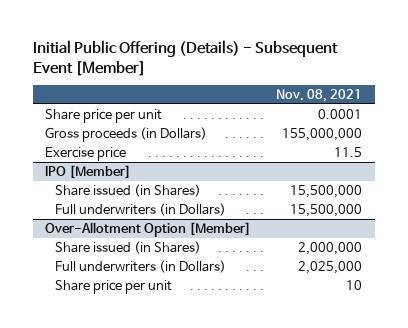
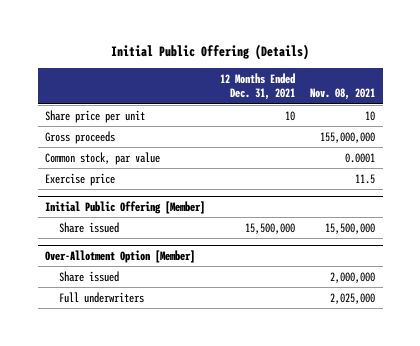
[32,39,338,76] Initial Public Offering (Details) - Subsequent Event [Member] -> [111,44,310,61] Initial Public Offering (Details)
none -> [220,72,296,101] 12 Months Ended Dec. 31, 2021
[318,108,363,119] 0.0001 -> [365,110,376,121] 10
[45,126,208,142] Gross proceeds (in Dollars) -> [45,130,116,144] Gross proceeds
none -> [45,151,161,165] Common stock, par value
[54,202,226,216] Full underwriters (in Dollars) -> none
[45,164,132,179] IPO [Member] -> [45,200,206,214] Initial Public Offering [Member]
[54,183,201,197] Share issued (in Shares) -> [58,221,119,233] Share issued
[54,279,172,294] Share price per unit -> none
[54,240,201,254] Share issued (in Shares) -> [58,270,119,282] Share issued
[54,259,226,273] Full underwriters (in Dollars) -> [58,291,144,303] Full underwriters

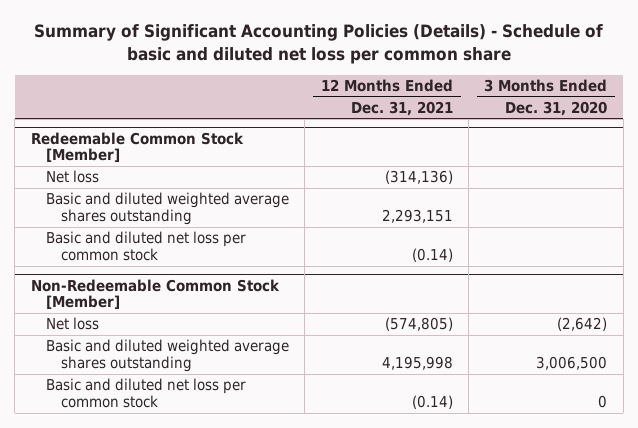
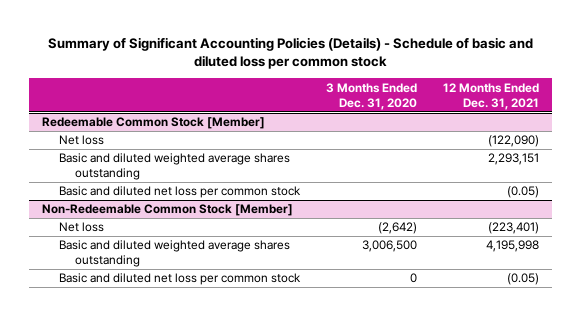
[34,24,604,65] Summary of Significant Accounting Policies (Details) - Schedule of basic and diluted net loss per common share -> [47,36,533,70] Summary of Significant Accounting Policies (Details) - Schedule of basic and diluted loss per common stock
[384,170,453,185] (314,136) -> [487,135,539,148] (122,090)
[411,247,453,262] (0.14) -> [506,186,539,199] (0.05)
[384,317,453,332] (574,805) -> [487,222,539,235] (223,401)
[411,394,453,409] (0.14) -> [506,273,539,286] (0.05)

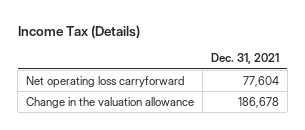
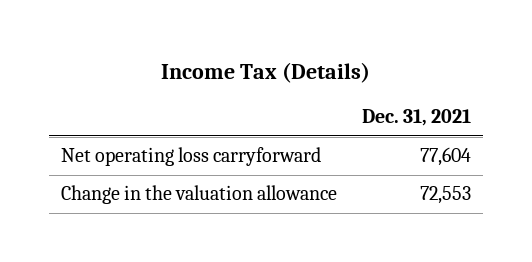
[237,96,279,108] 186,678 -> [419,186,471,205] 72,553

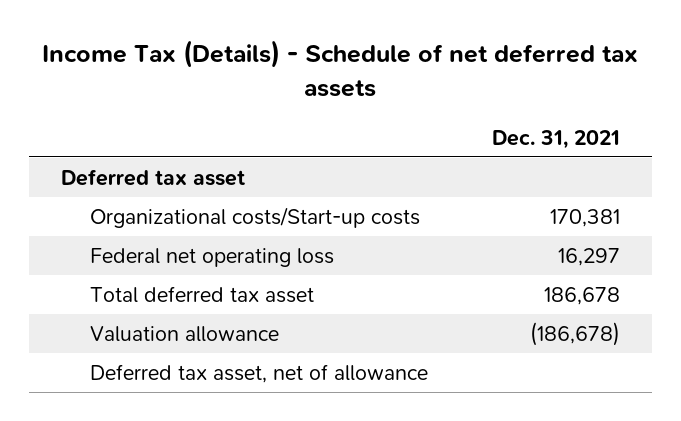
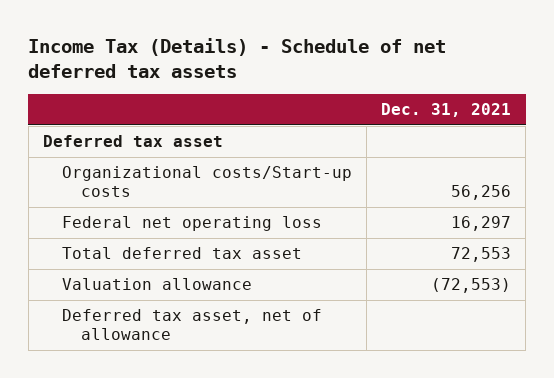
[549,209,620,228] 170,381 -> [451,185,512,201] 56,256
[543,287,620,306] 186,678 -> [451,247,512,263] 72,553
[529,322,620,347] (186,678) -> [431,278,512,294] (72,553)

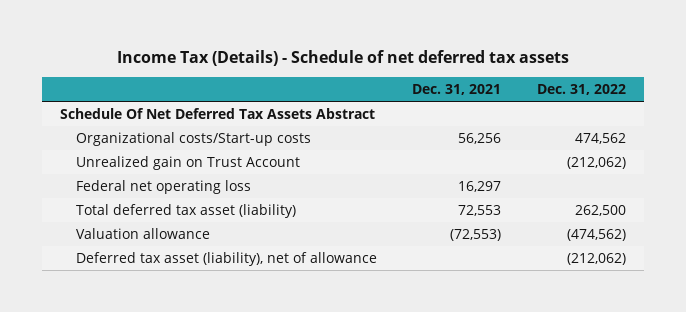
none -> [537,84,627,96] Dec. 31, 2022
[42,135,223,148] Deferred tax asset -> none
none -> [59,107,375,119] Schedule Of Net Deferred Tax Assets Abstract
none -> [75,155,300,170] Unrealized gain on Trust Account
[61,247,302,260] Total deferred tax asset -> [75,203,296,218] Total deferred tax asset (liability)
[61,309,322,341] Deferred tax asset, net of allowance -> [75,251,377,266] Deferred tax asset (liability), net of allowance

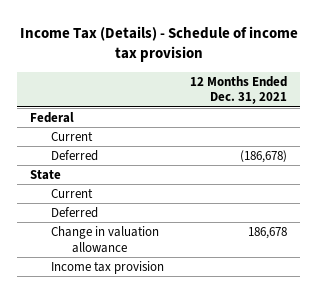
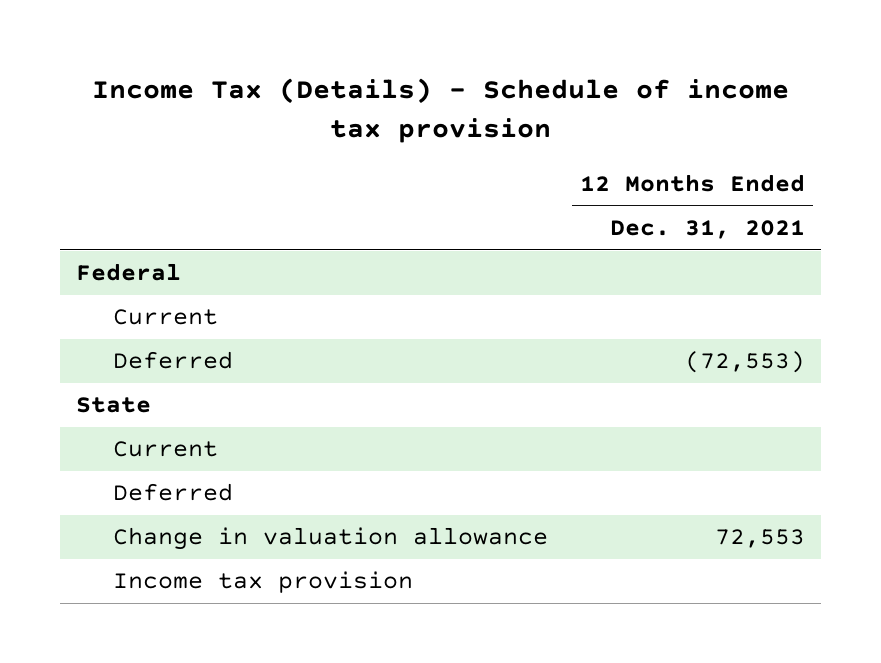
[240,150,288,164] (186,678) -> [685,351,806,374] (72,553)
[248,227,288,240] 186,678 -> [715,529,806,549] 72,553

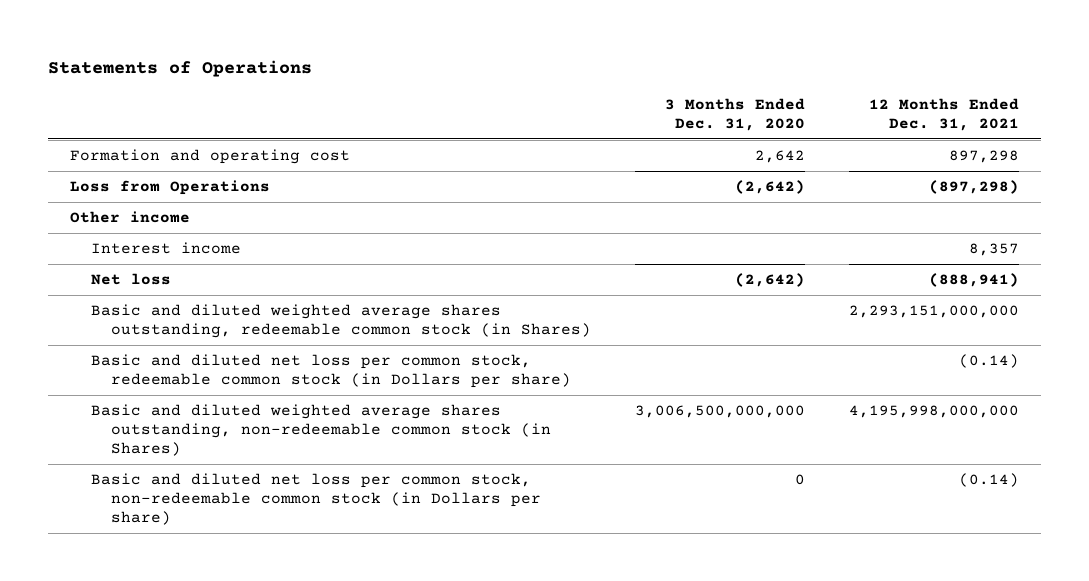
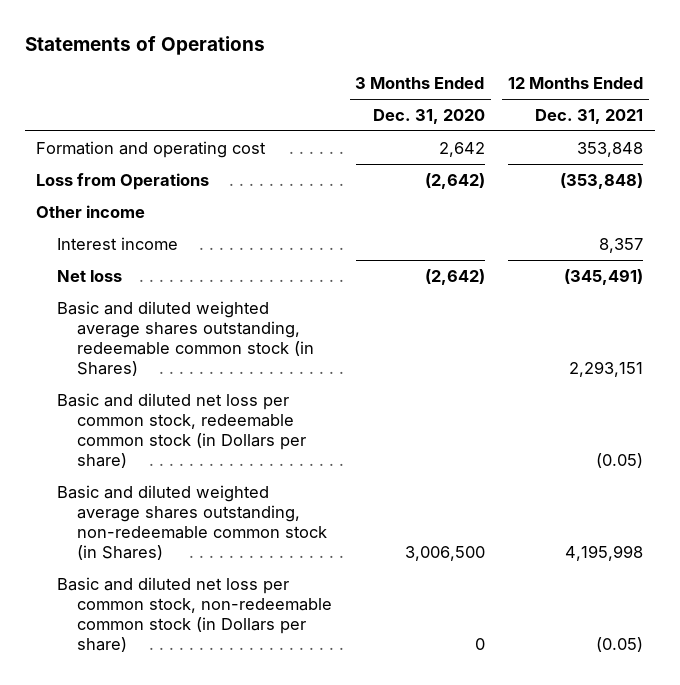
[948,150,1019,164] 897,298 -> [577,142,644,158] 353,848
[928,180,1019,195] (897,298) -> [560,173,644,190] (353,848)
[928,273,1019,288] (888,941) -> [564,269,644,286] (345,491)
[848,305,1019,319] 2,293,151,000,000 -> [569,361,644,378] 2,293,151
[958,354,1019,369] (0.14) -> [596,453,644,469] (0.05)
[635,405,806,419] 3,006,500,000,000 -> [404,546,485,562] 3,006,500
[848,405,1019,419] 4,195,998,000,000 -> [565,545,644,562] 4,195,998
[958,473,1019,488] (0.14) -> [596,637,644,653] (0.05)

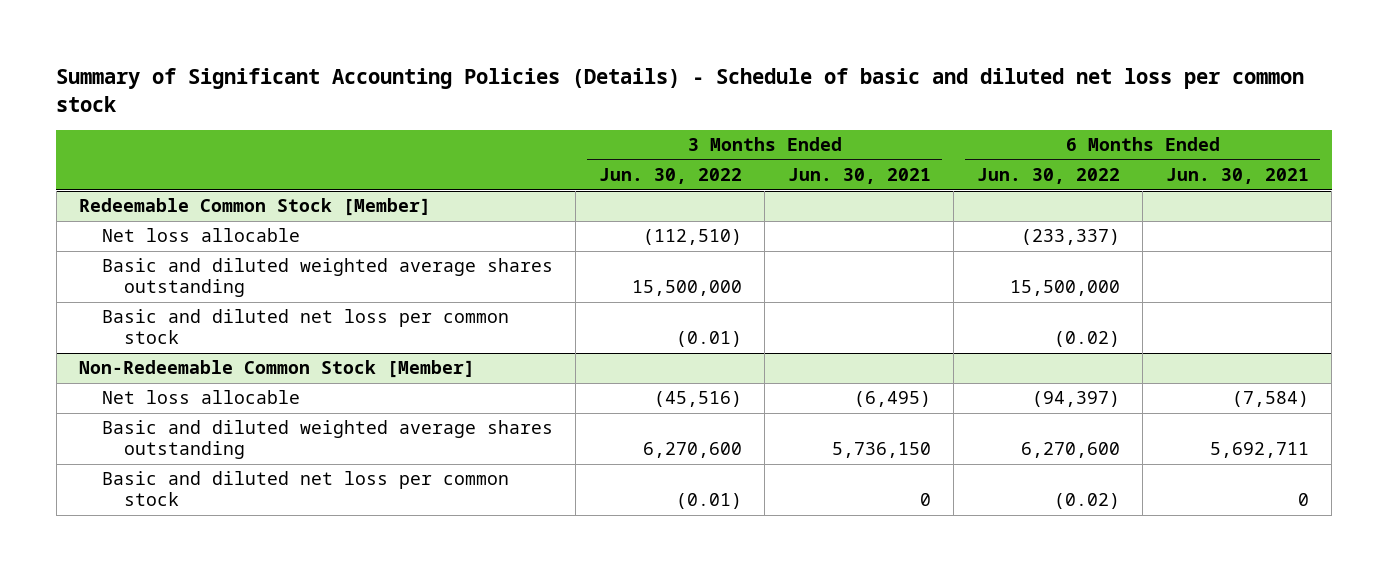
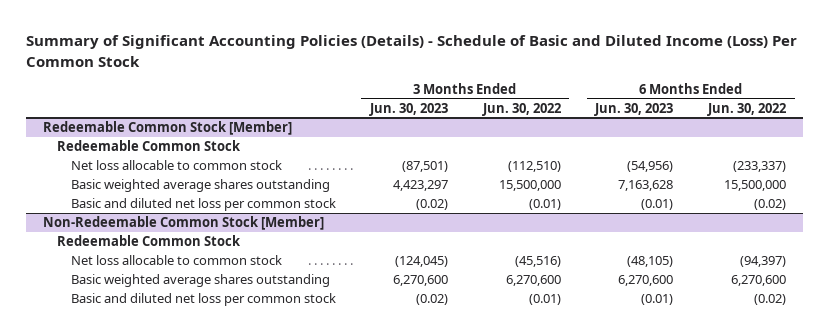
[56,68,1305,112] Summary of Significant Accounting Policies (Details) - Schedule of basic and diluted net loss per common stock -> [25,35,797,67] Summary of Significant Accounting Policies (Details) - Schedule of Basic and Diluted Income (Loss) Per Common Stock
[787,168,931,185] Jun. 30, 2021 -> none
[1165,168,1309,185] Jun. 30, 2021 -> none
none -> [369,102,449,116] Jun. 30, 2023
none -> [594,102,674,116] Jun. 30, 2023
none -> [56,140,241,152] Redeemable Common Stock
[101,228,300,243] Net loss allocable -> [70,160,282,171] Net loss allocable to common stock
[101,258,553,297] Basic and diluted weighted average shares outstanding -> [70,179,330,193] Basic weighted average shares outstanding
none -> [56,235,241,247] Redeemable Common Stock
[101,390,300,405] Net loss allocable -> [70,255,282,266] Net loss allocable to common stock
[101,420,553,459] Basic and diluted weighted average shares outstanding -> [70,274,330,288] Basic weighted average shares outstanding

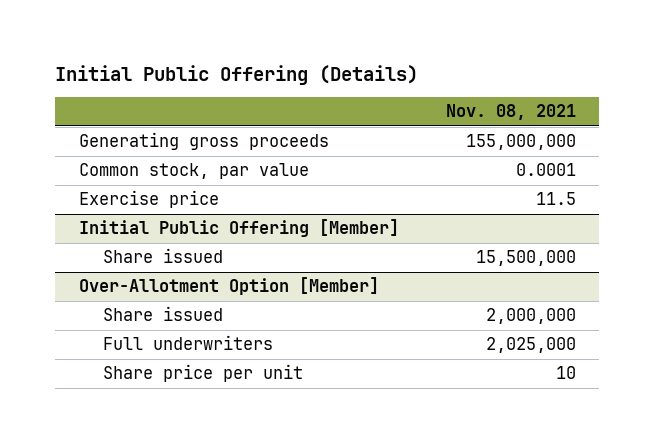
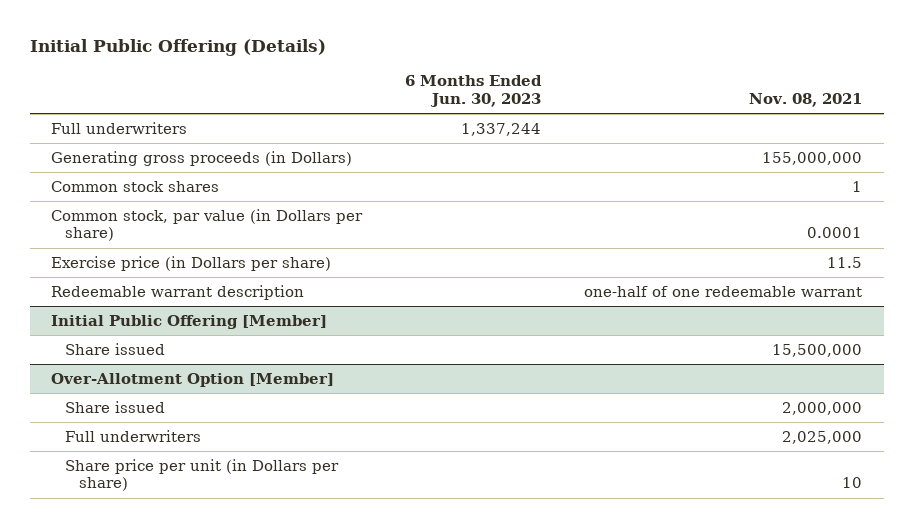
none -> [405,75,543,108] 6 Months Ended Jun. 30, 2023
none -> [51,121,188,134] Full underwriters
[78,132,329,151] Generating gross proceeds -> [51,150,353,166] Generating gross proceeds (in Dollars)
none -> [51,180,220,192] Common stock shares
[78,163,309,180] Common stock, par value -> [51,208,364,242] Common stock, par value (in Dollars per share)
[78,190,219,209] Exercise price -> [51,255,332,271] Exercise price (in Dollars per share)
none -> [51,284,305,300] Redeemable warrant description
[102,364,303,383] Share price per unit -> [65,458,340,492] Share price per unit (in Dollars per share)

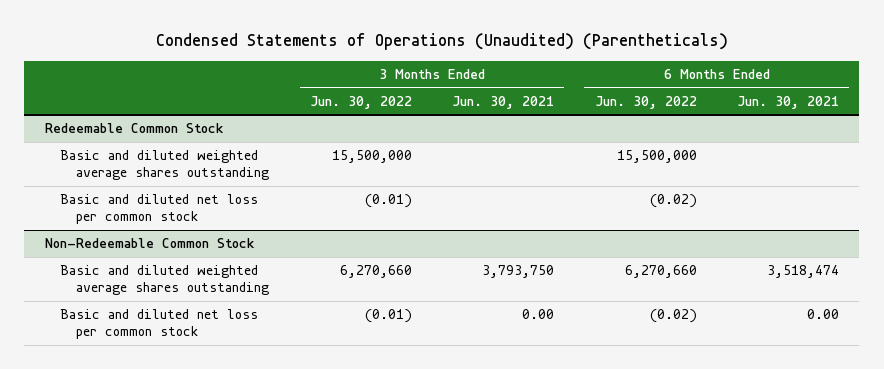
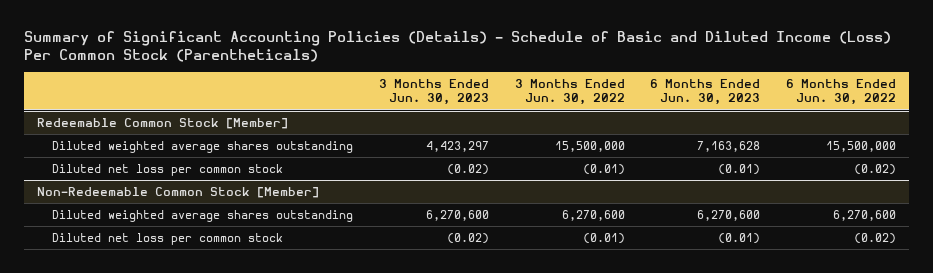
[155,33,728,51] Condensed Statements of Operations (Unaudited) (Parentheticals) -> [24,31,892,63] Summary of Significant Accounting Policies (Details) - Schedule of Basic and Diluted Income (Loss) Per Common Stock (Parentheticals)
[452,95,555,109] Jun. 30, 2021 -> none
[736,95,839,109] Jun. 30, 2021 -> none
none -> [378,78,489,106] 3 Months Ended Jun. 30, 2023
none -> [650,78,761,106] 6 Months Ended Jun. 30, 2023
[44,123,224,134] Redeemable Common Stock -> [37,118,289,130] Redeemable Common Stock [Member]
[60,150,270,181] Basic and diluted weighted average shares outstanding -> [52,141,354,154] Diluted weighted average shares outstanding
[60,194,259,225] Basic and diluted net loss per common stock -> [52,164,284,177] Diluted net loss per common stock
[44,238,255,249] Non-Redeemable Common Stock -> [37,187,320,199] Non-Redeemable Common Stock [Member]
[60,265,270,296] Basic and diluted weighted average shares outstanding -> [52,210,354,223] Diluted weighted average shares outstanding
[339,265,412,279] 6,270,660 -> [561,210,625,222] 6,270,600
[624,265,697,279] 6,270,660 -> [833,210,897,222] 6,270,600
[60,309,259,340] Basic and diluted net loss per common stock -> [52,233,284,246] Diluted net loss per common stock

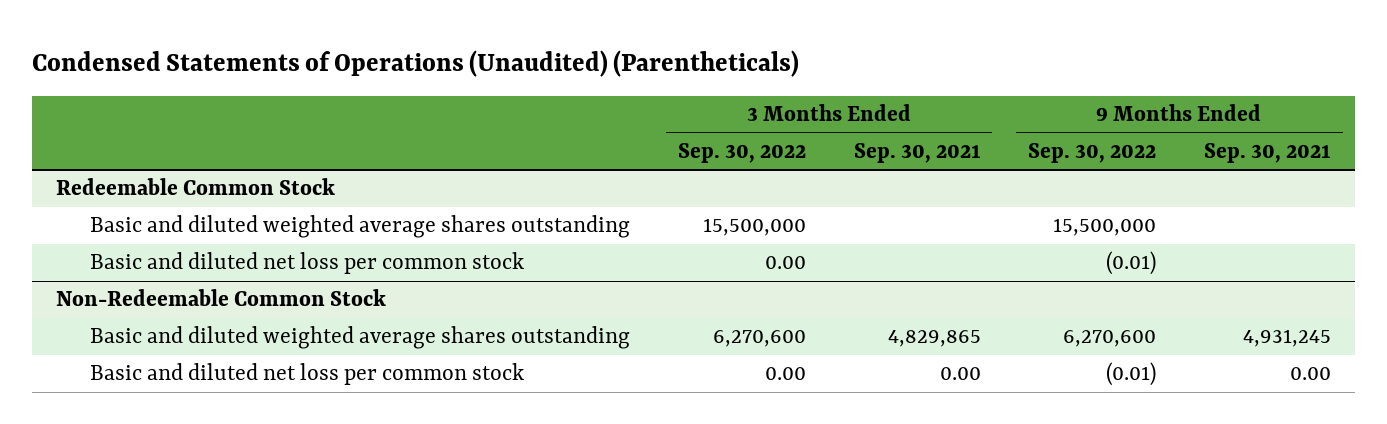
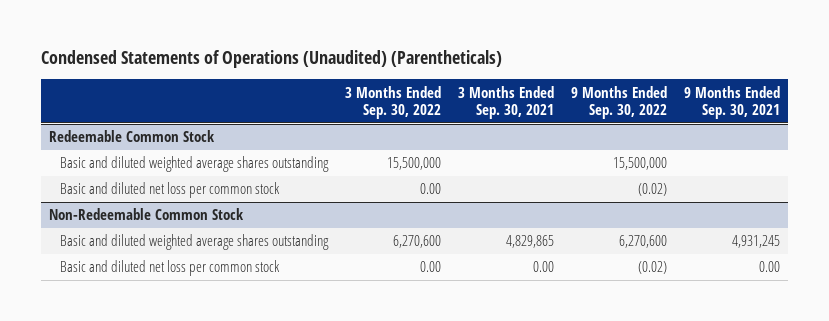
[1106,251,1157,276] (0.01) -> [637,183,667,197] (0.02)
[1106,362,1157,387] (0.01) -> [637,261,667,275] (0.02)

